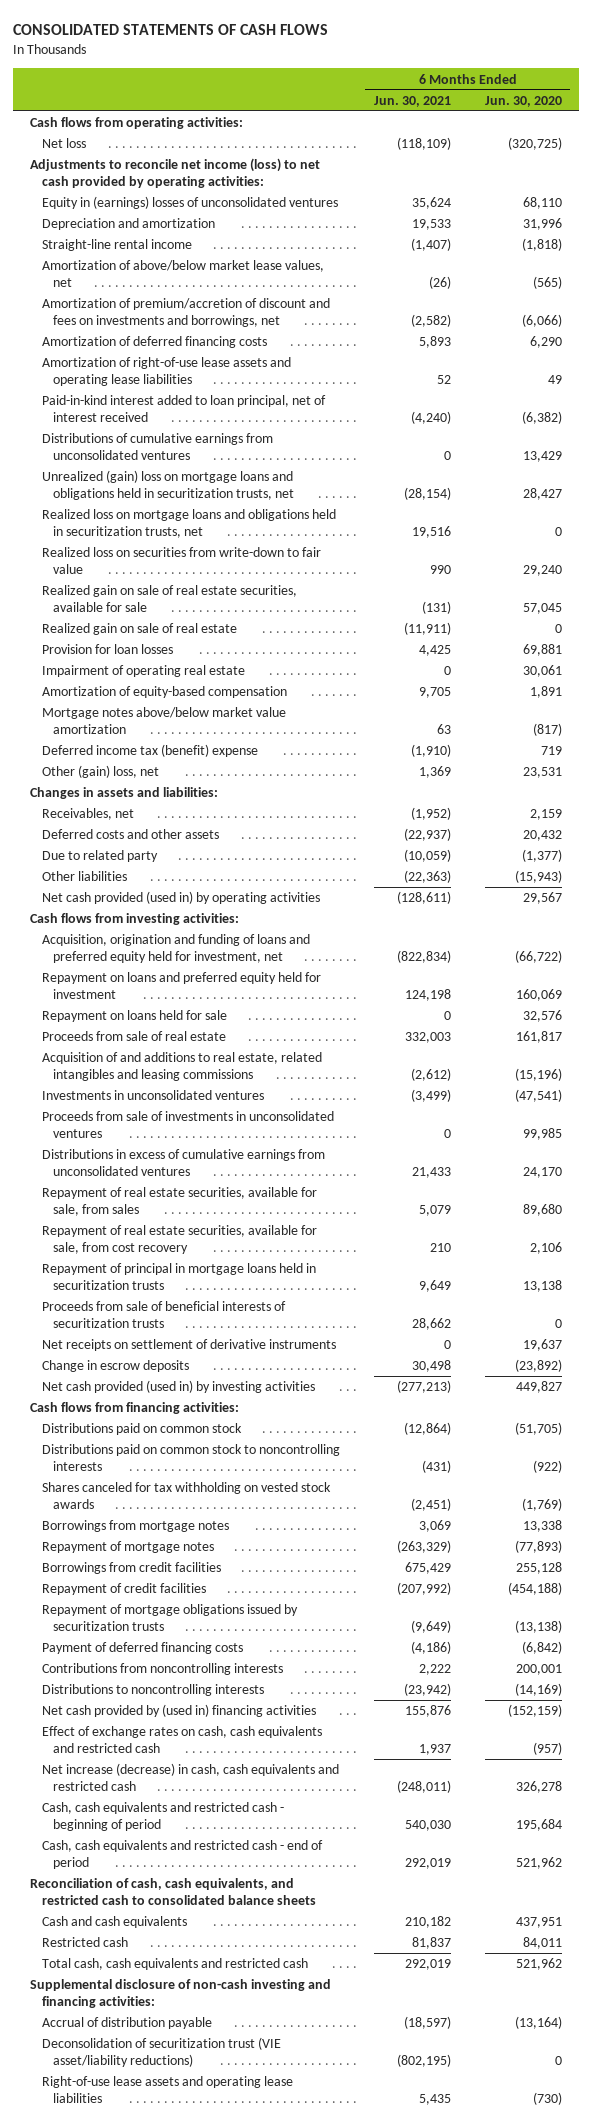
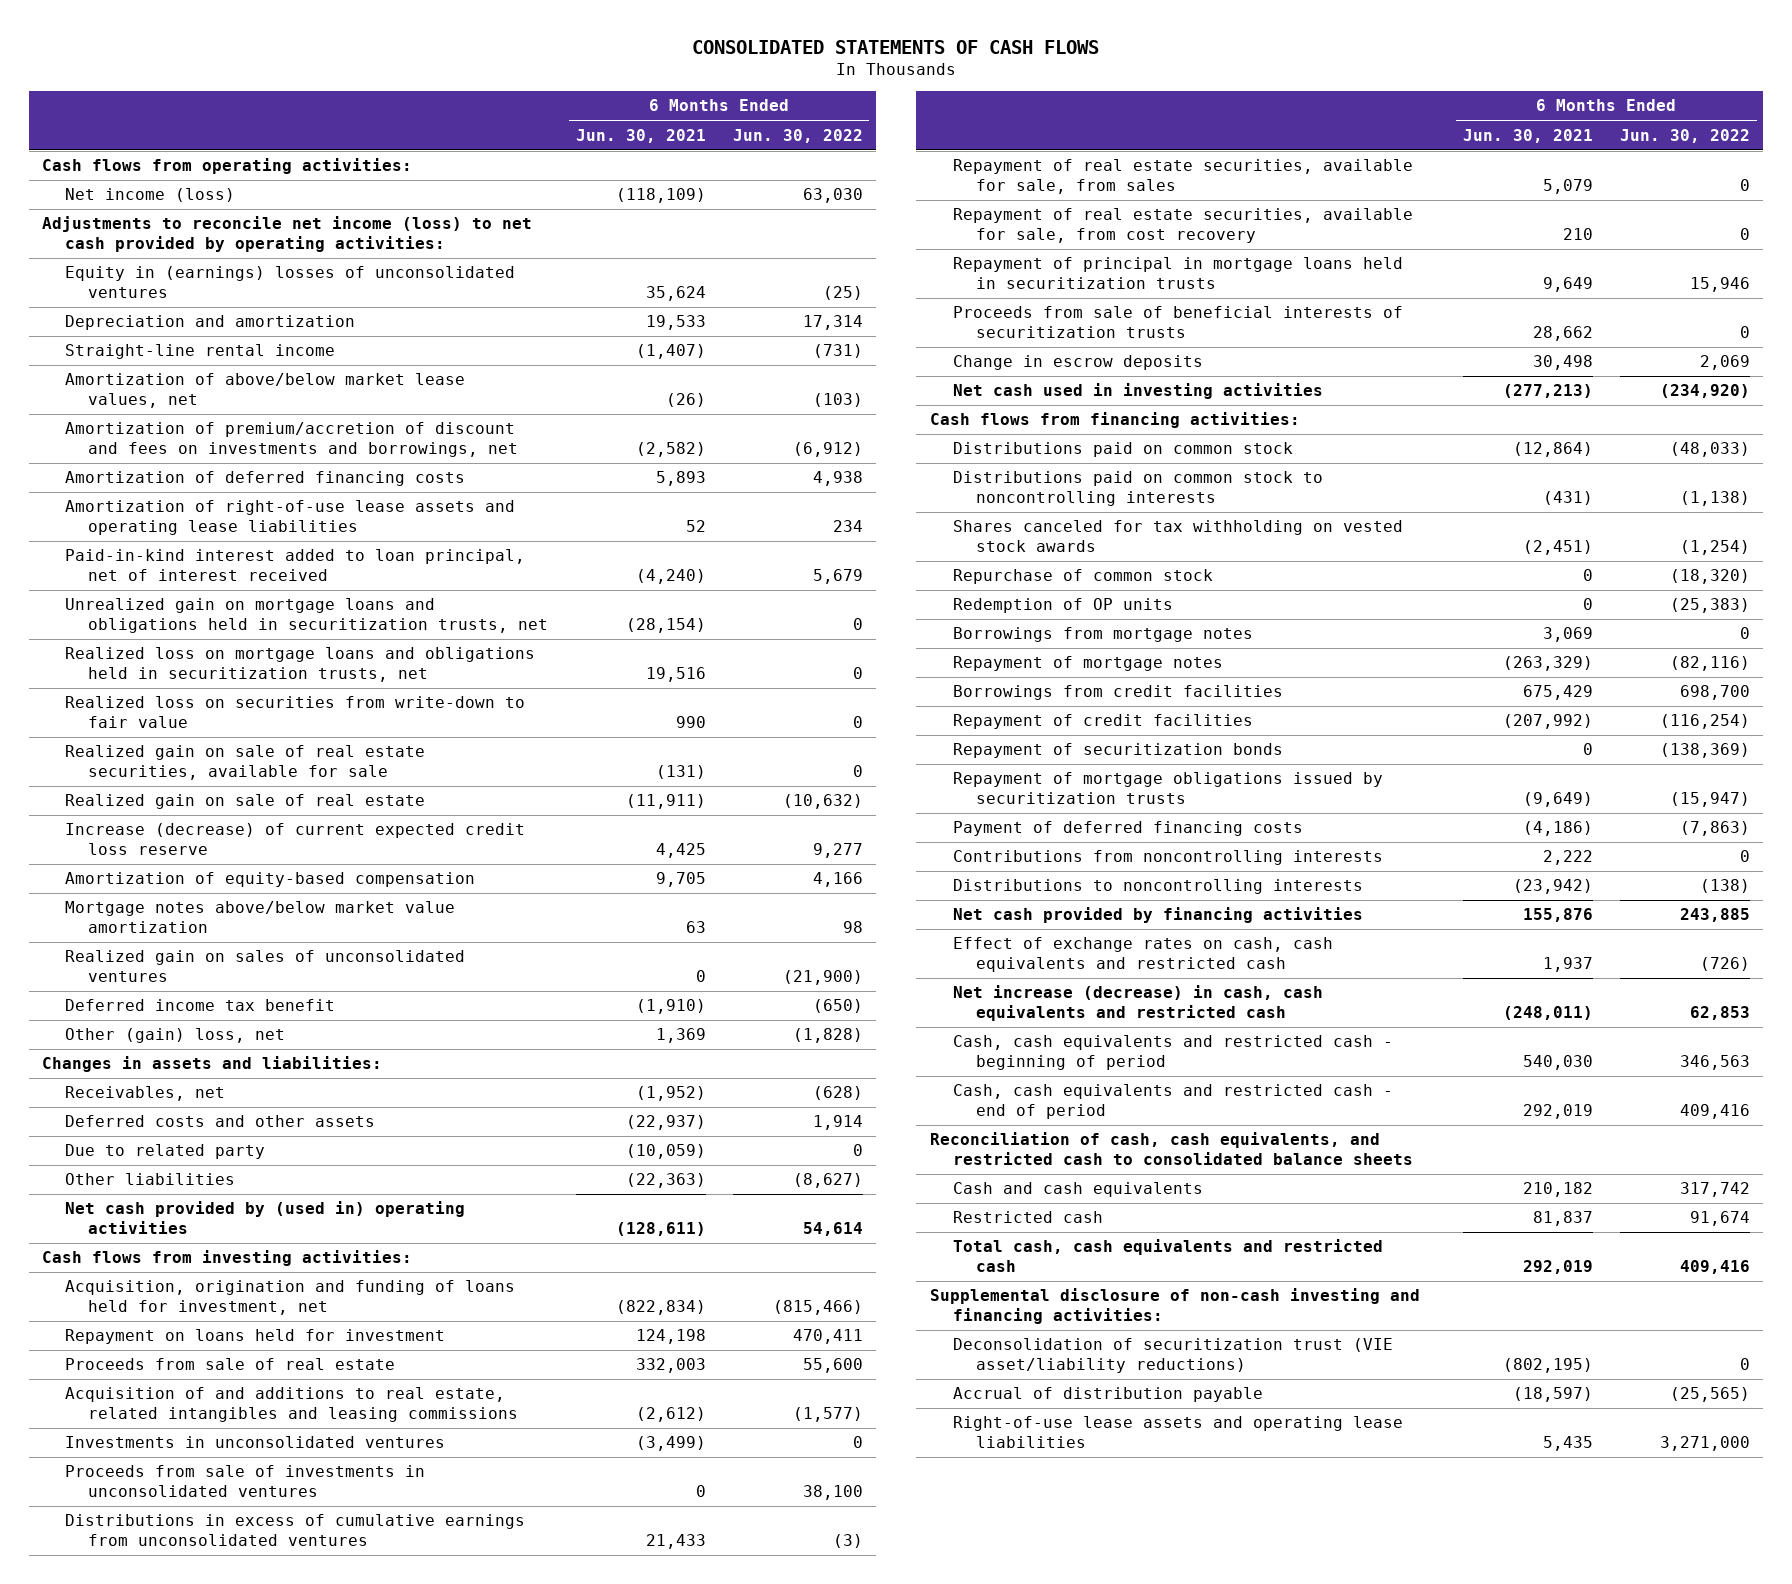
[484,95,562,107] Jun. 30, 2020 -> none
none -> [732,128,863,143] Jun. 30, 2022
[41,138,86,149] Net loss -> [65,188,236,203] Net income (loss)
[41,433,273,461] Distributions of cumulative earnings from unconsolidated ventures -> none
[41,470,295,501] Unrealized (gain) loss on mortgage loans and obligations held in securitization trusts, net -> [65,598,549,634] Unrealized gain on mortgage loans and obligations held in securitization trusts, net
[41,665,245,678] Impairment of operating real estate -> none
[41,644,173,655] Provision for loan losses -> [65,823,526,856] Increase (decrease) of current expected credit loss reserve
none -> [65,950,466,983] Realized gain on sales of unconsolidated ventures
[41,744,258,758] Deferred income tax (benefit) expense -> [65,999,336,1012] Deferred income tax benefit
[41,891,320,905] Net cash provided (used in) by operating activities -> [65,1201,466,1235] Net cash provided by (used in) operating activities
[41,1010,227,1023] Repayment on loans held for sale -> none
[41,934,310,964] Acquisition, origination and funding of loans and preferred equity held for investment, net -> [65,1280,516,1316] Acquisition, origination and funding of loans held for investment, net
[41,972,321,1000] Repayment on loans and preferred equity held for investment -> [65,1329,446,1345] Repayment on loans held for investment
[41,1339,336,1352] Net receipts on settlement of derivative instruments -> none
[41,1380,315,1394] Net cash provided (used in) by investing activities -> [952,383,1323,400] Net cash used in investing activities
none -> [952,569,1213,585] Repurchase of common stock
none -> [952,598,1173,614] Redemption of OP units
none -> [952,743,1283,759] Repayment of securitization bonds
[41,1704,316,1718] Net cash provided by (used in) financing activities -> [952,907,1363,924] Net cash provided by financing activities
[41,2017,212,2030] Accrual of distribution payable -> [952,1387,1263,1403] Accrual of distribution payable

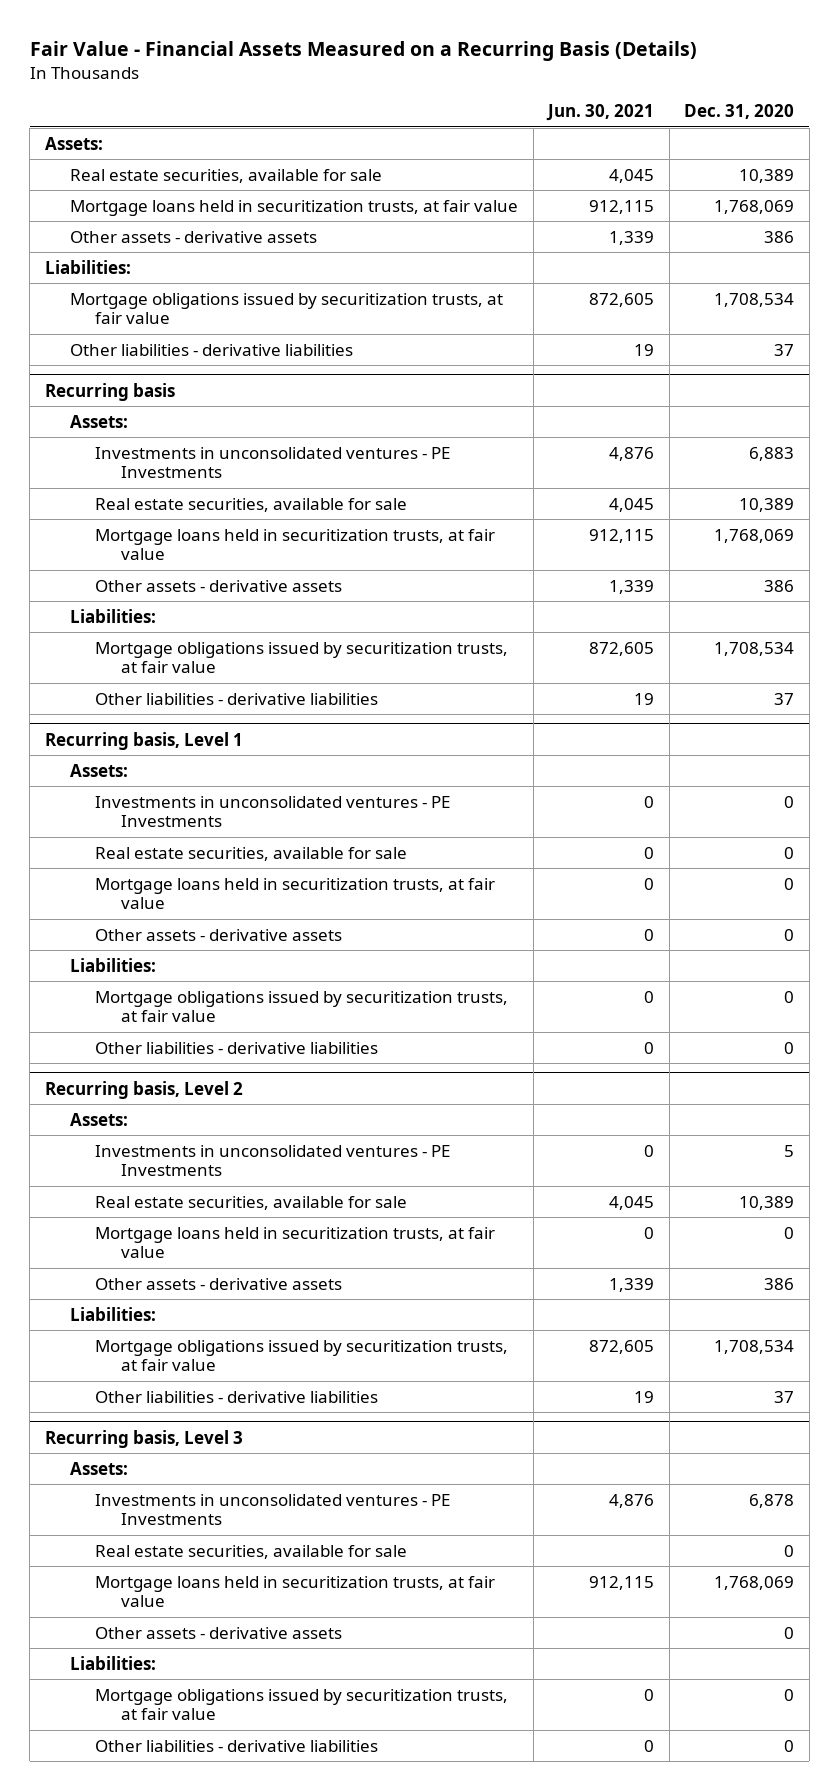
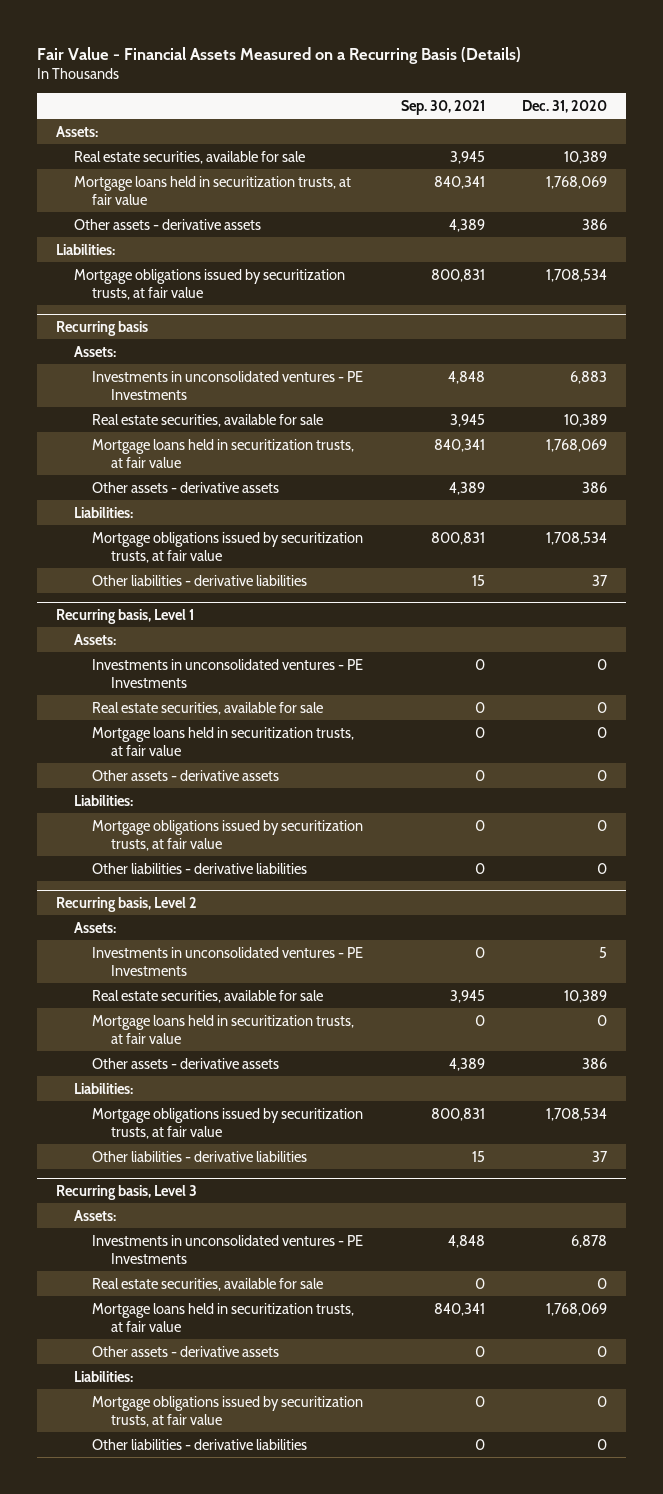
[546,104,655,122] Jun. 30, 2021 -> none
none -> [400,99,485,115] Sep. 30, 2021
[70,343,354,356] Other liabilities - derivative liabilities -> none

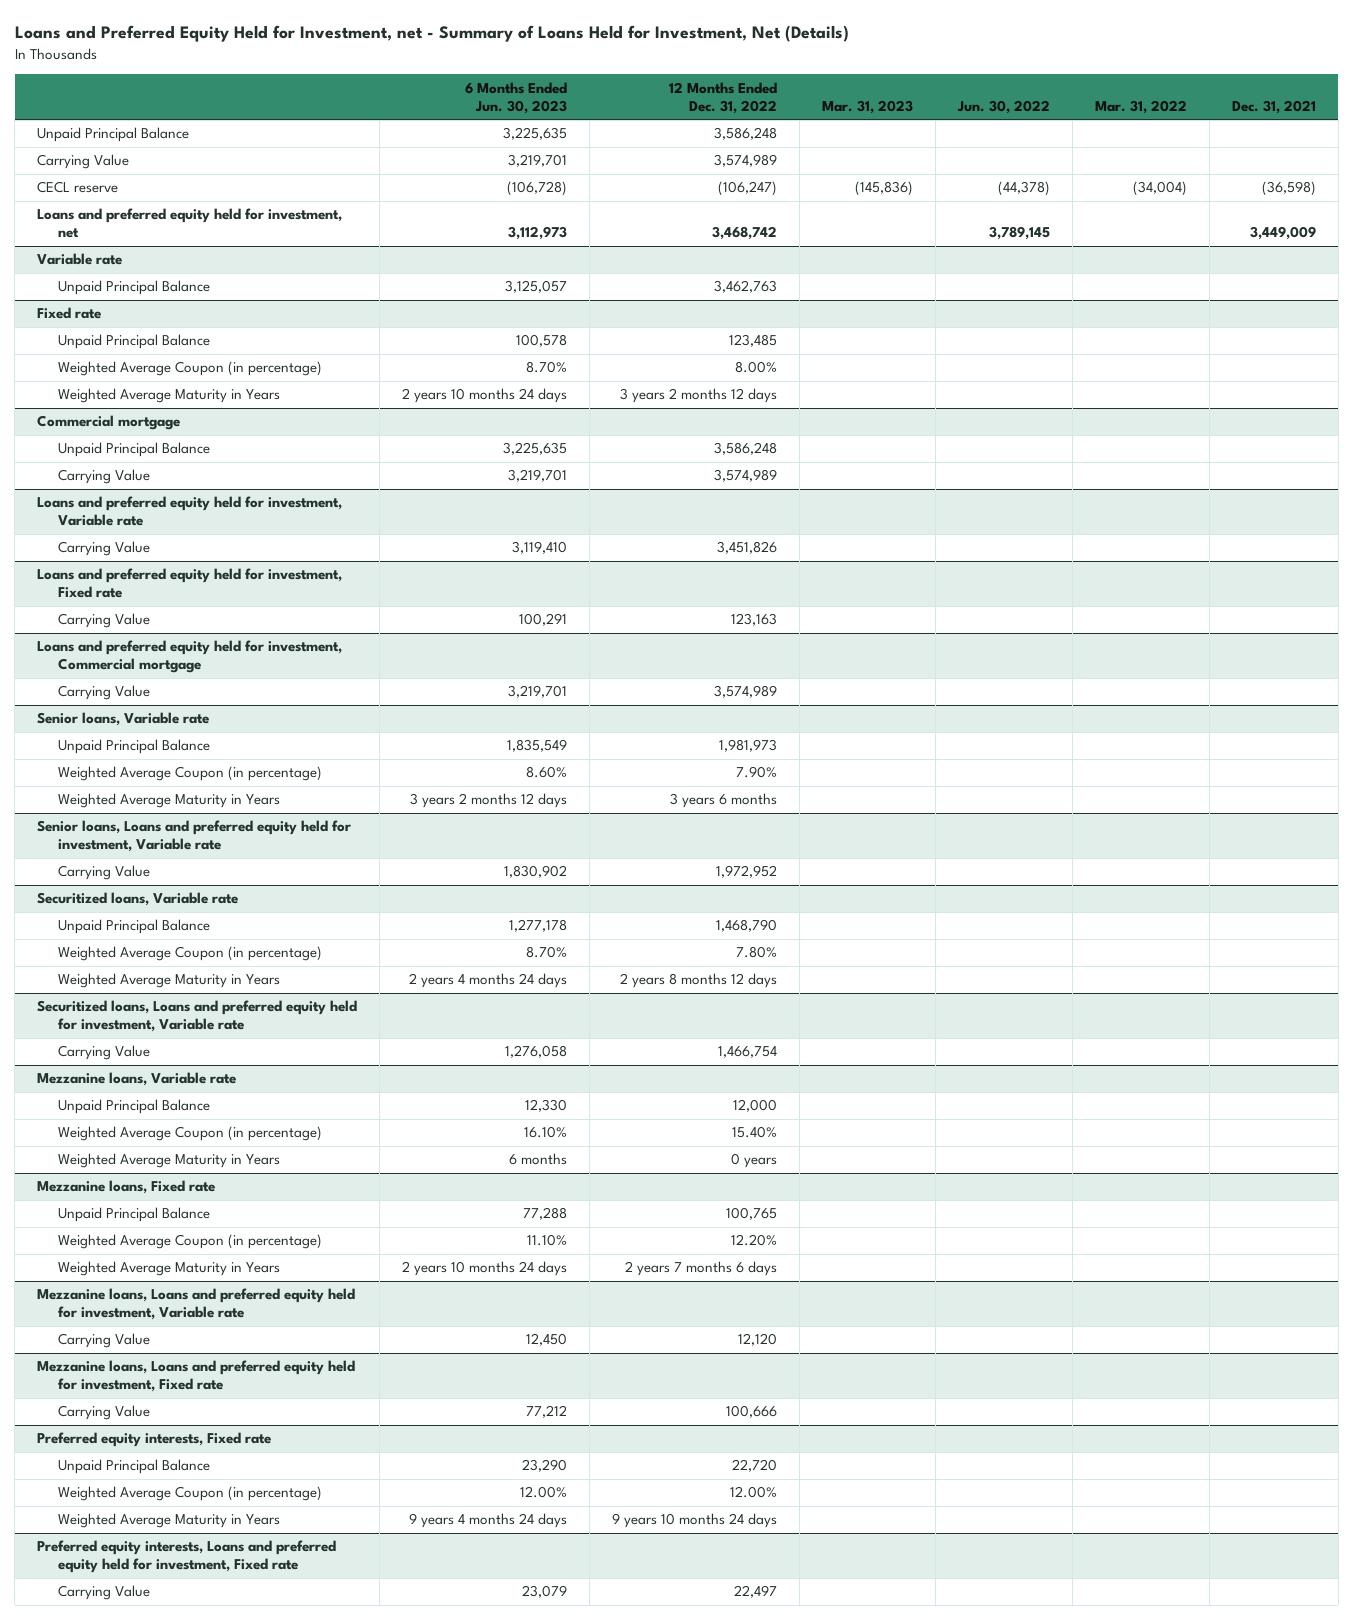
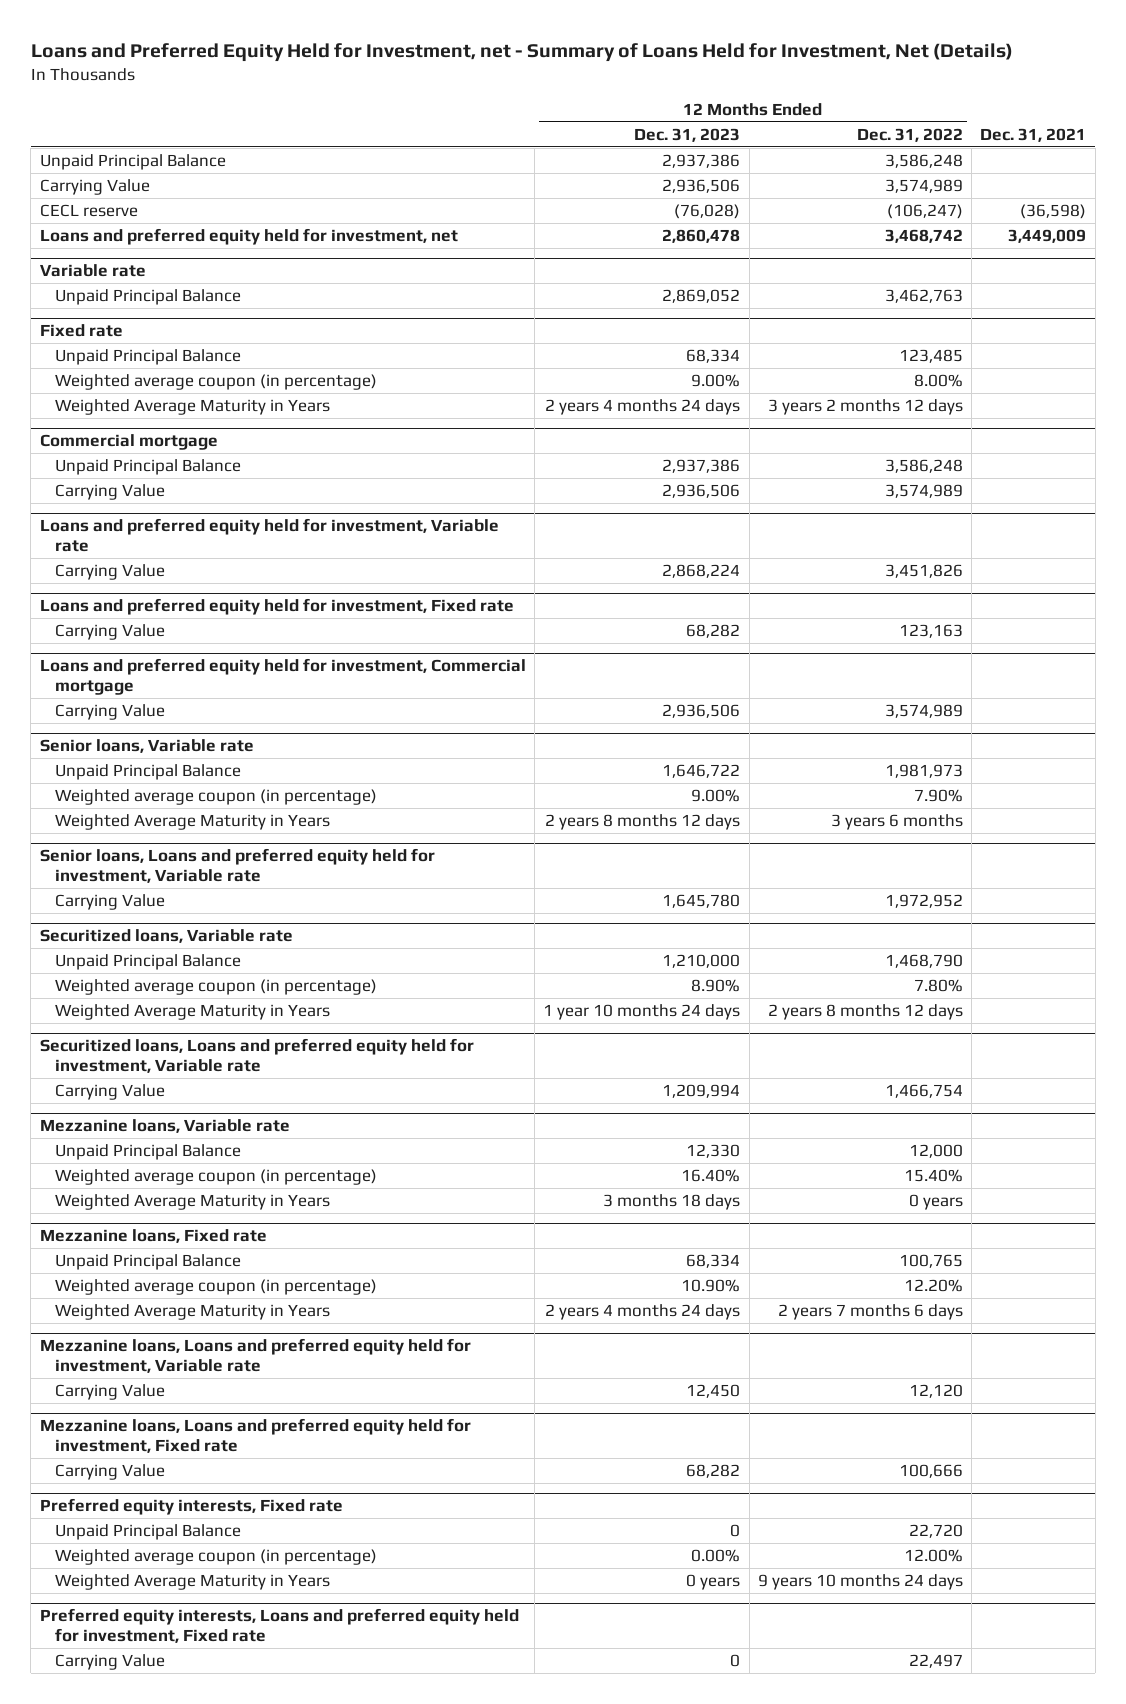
[465,81,568,114] 6 Months Ended Jun. 30, 2023 -> none
[822,99,914,114] Mar. 31, 2023 -> none
[956,99,1050,114] Jun. 30, 2022 -> none
[1094,99,1187,114] Mar. 31, 2022 -> none
none -> [634,127,741,142] Dec. 31, 2023
[57,361,322,377] Weighted Average Coupon (in percentage) -> [54,373,377,390] Weighted average coupon (in percentage)
[57,766,322,782] Weighted Average Coupon (in percentage) -> [54,788,377,805] Weighted average coupon (in percentage)
[57,946,322,962] Weighted Average Coupon (in percentage) -> [54,978,377,995] Weighted average coupon (in percentage)
[57,1126,322,1142] Weighted Average Coupon (in percentage) -> [54,1168,377,1185] Weighted average coupon (in percentage)
[57,1234,322,1250] Weighted Average Coupon (in percentage) -> [54,1278,377,1295] Weighted average coupon (in percentage)
[57,1486,322,1502] Weighted Average Coupon (in percentage) -> [54,1548,377,1565] Weighted average coupon (in percentage)

